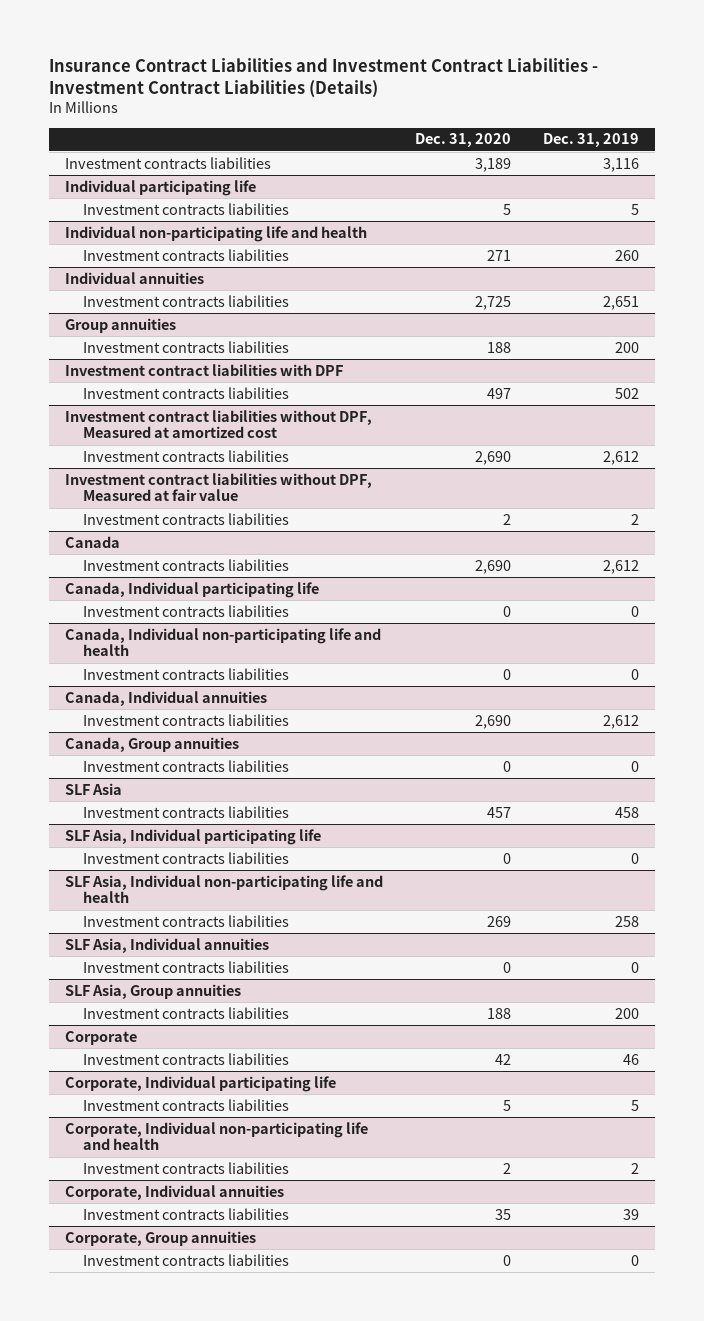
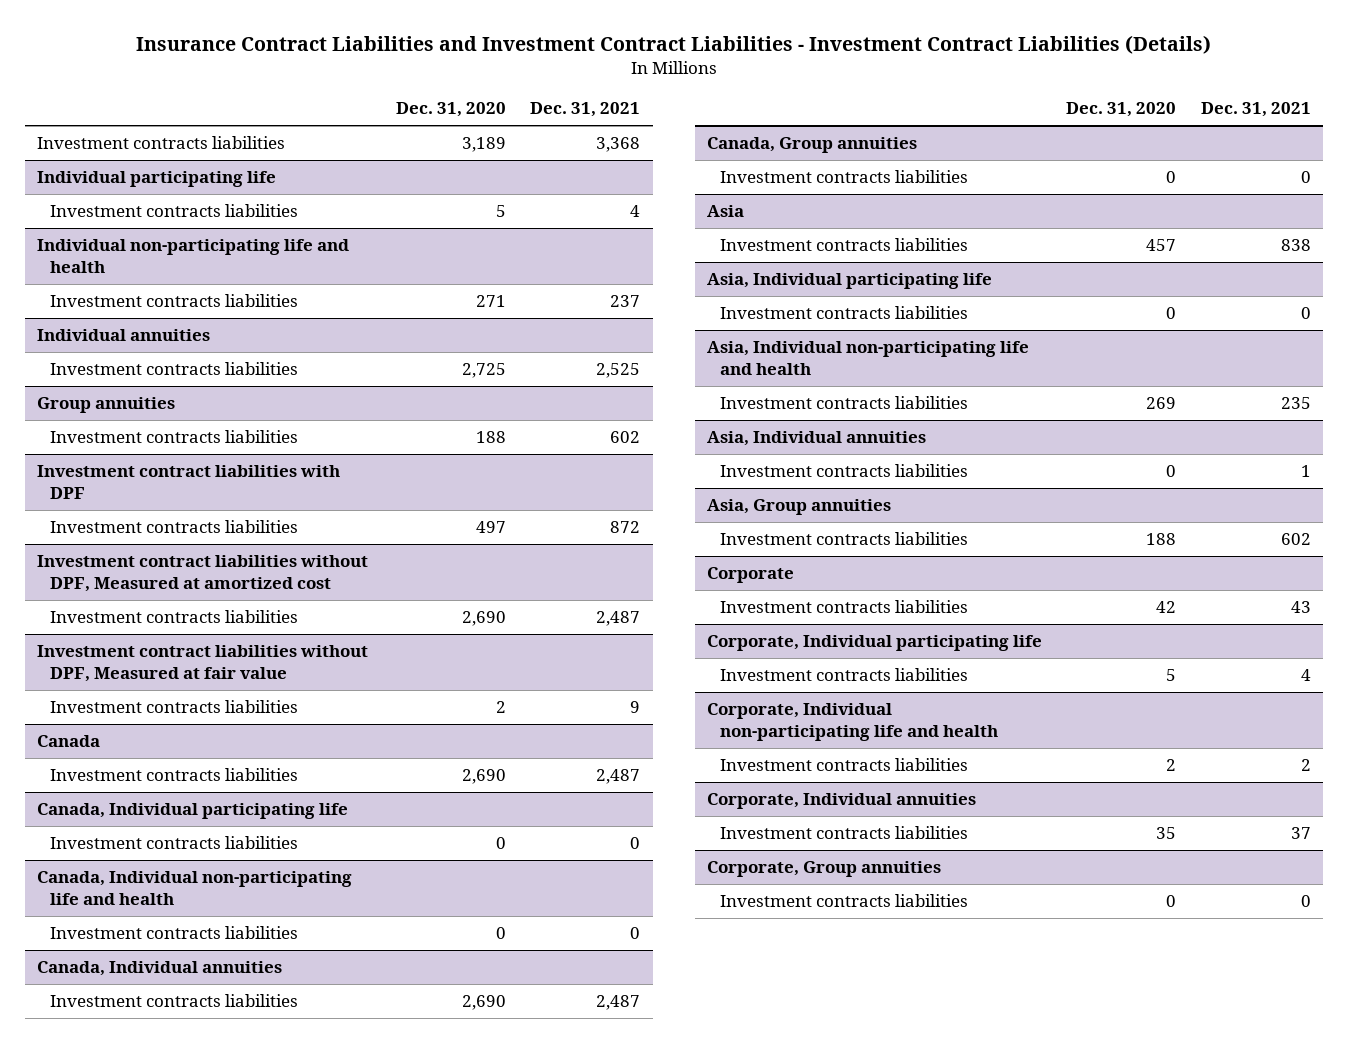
[543,133,640,148] Dec. 31, 2019 -> none
none -> [530,102,641,118] Dec. 31, 2021
[65,782,123,795] SLF Asia -> [707,205,745,218] Asia
[65,828,322,845] SLF Asia, Individual participating life -> [707,273,993,290] Asia, Individual participating life
[65,874,384,904] SLF Asia, Individual non-participating life and health -> [707,341,1030,376] Asia, Individual non-participating life and health
[65,937,270,953] SLF Asia, Individual annuities -> [707,431,927,447] Asia, Individual annuities
[65,983,242,999] SLF Asia, Group annuities -> [707,499,892,516] Asia, Group annuities

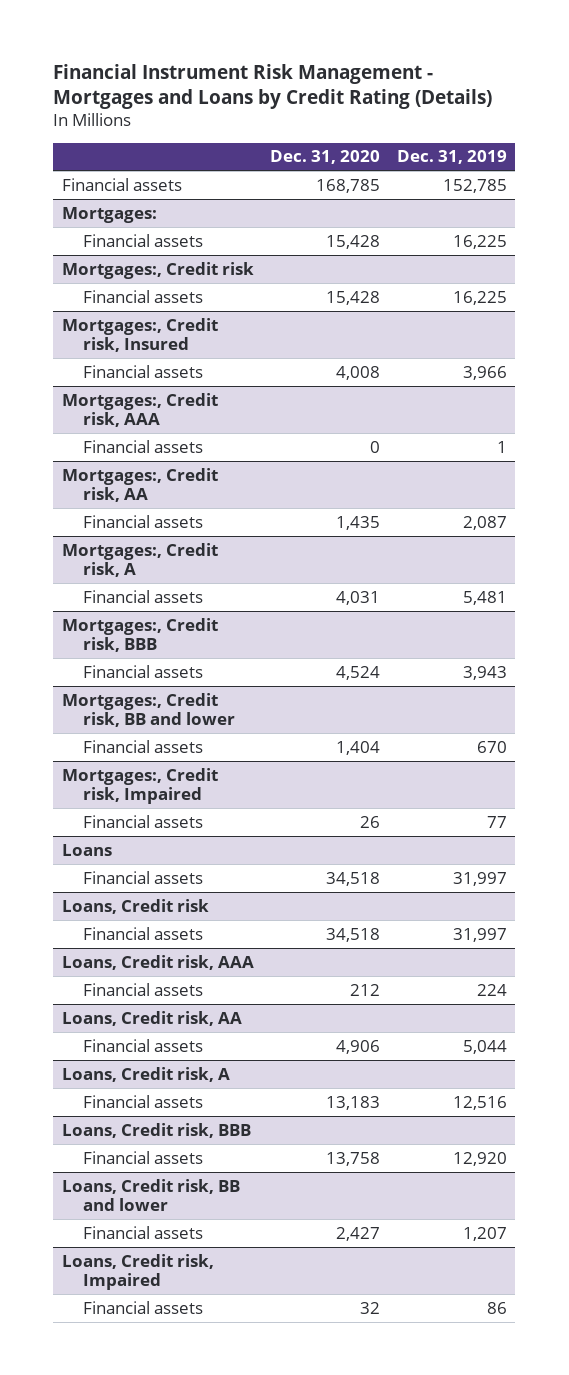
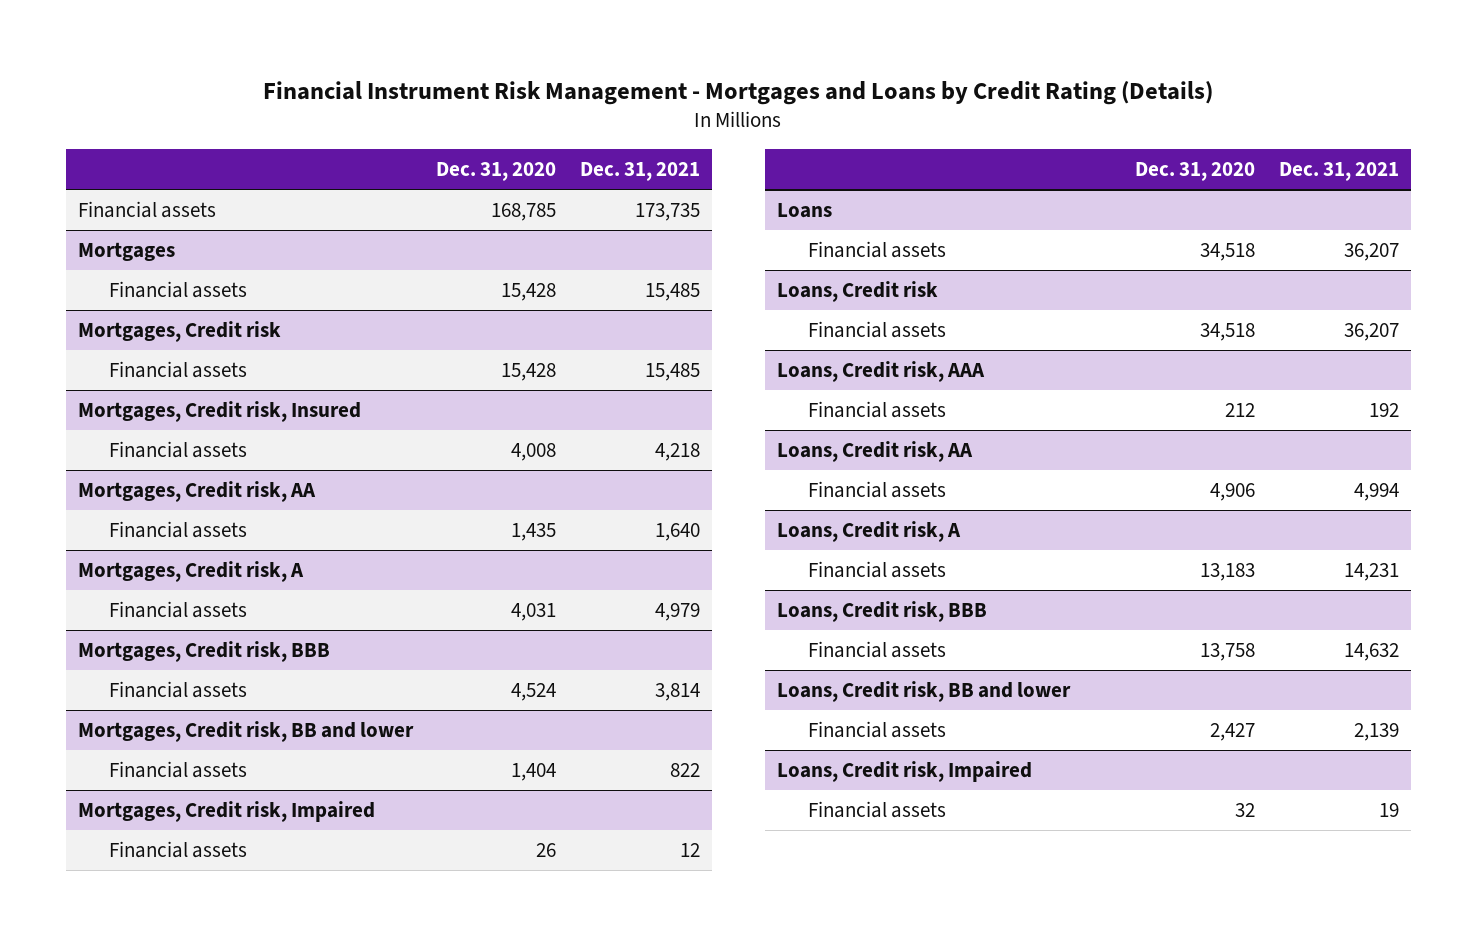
[396,150,507,165] Dec. 31, 2019 -> none
none -> [580,161,701,181] Dec. 31, 2021
[61,206,157,223] Mortgages: -> [77,242,175,262] Mortgages
[61,261,254,279] Mortgages:, Credit risk -> [77,321,281,343] Mortgages, Credit risk
[61,317,218,352] Mortgages:, Credit risk, Insured -> [77,401,361,423] Mortgages, Credit risk, Insured
[61,392,218,427] Mortgages:, Credit risk, AAA -> none
[82,439,203,453] Financial assets -> none
[61,467,218,502] Mortgages:, Credit risk, AA -> [77,481,316,503] Mortgages, Credit risk, AA
[61,542,218,577] Mortgages:, Credit risk, A -> [77,561,304,583] Mortgages, Credit risk, A
[61,617,218,652] Mortgages:, Credit risk, BBB -> [77,641,330,663] Mortgages, Credit risk, BBB
[61,692,235,727] Mortgages:, Credit risk, BB and lower -> [77,721,414,743] Mortgages, Credit risk, BB and lower
[61,767,218,804] Mortgages:, Credit risk, Impaired -> [77,801,375,823] Mortgages, Credit risk, Impaired

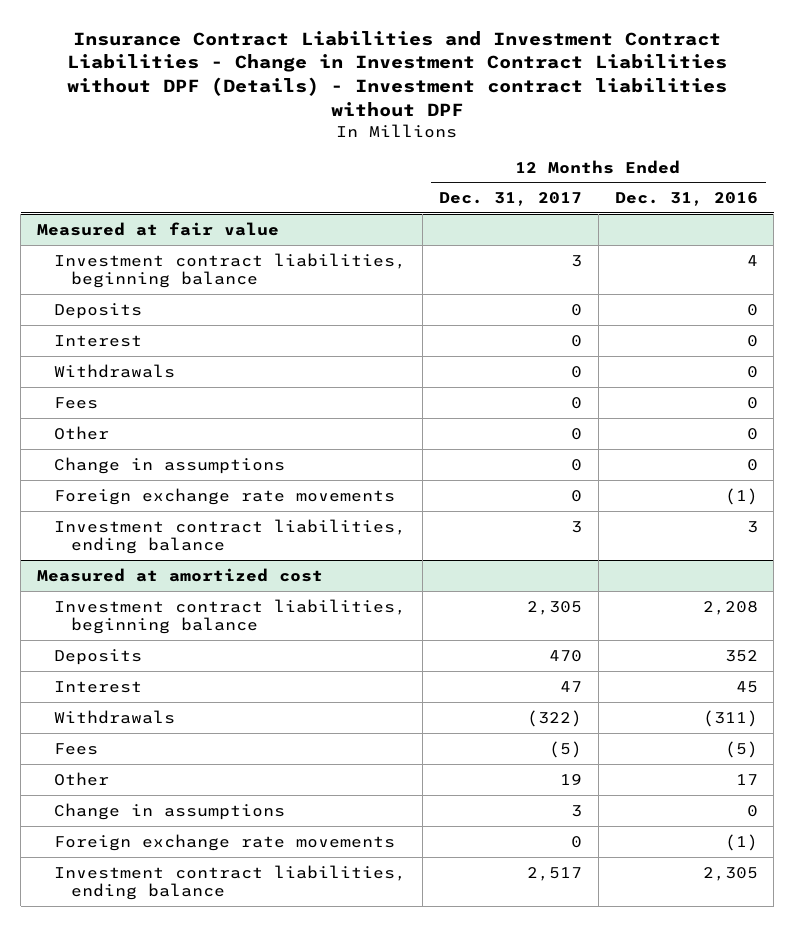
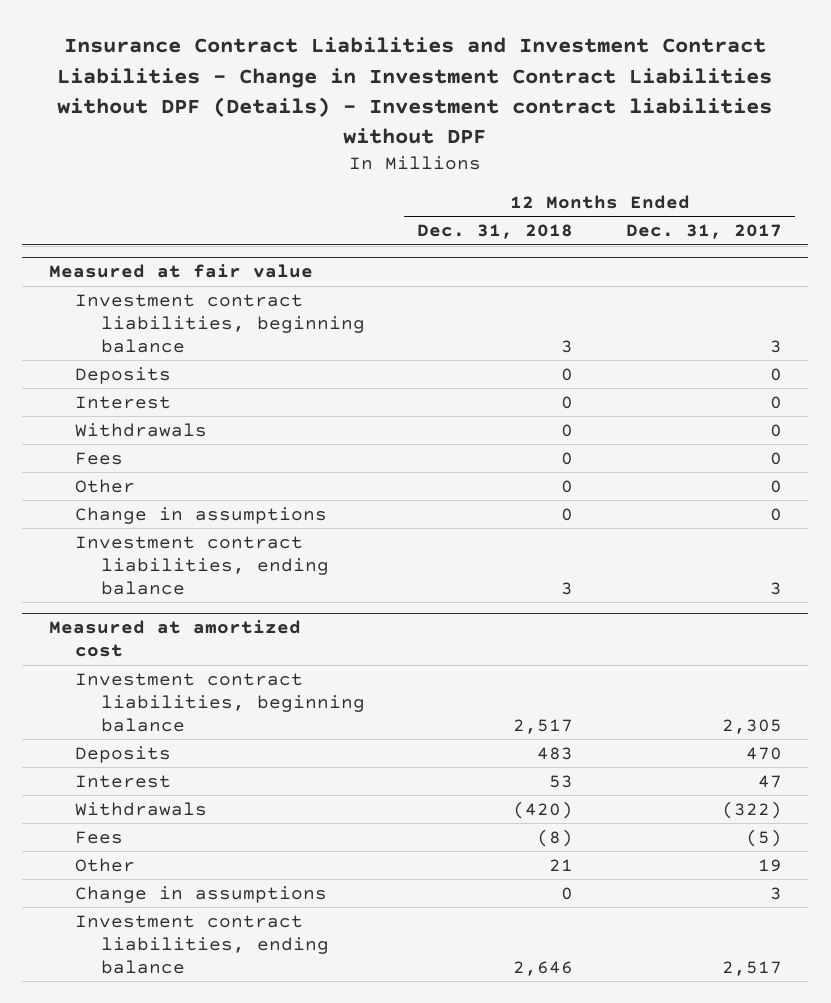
[614,192,758,207] Dec. 31, 2016 -> none
none -> [417,224,574,240] Dec. 31, 2018
[54,487,396,505] Foreign exchange rate movements -> none
[54,833,396,851] Foreign exchange rate movements -> none

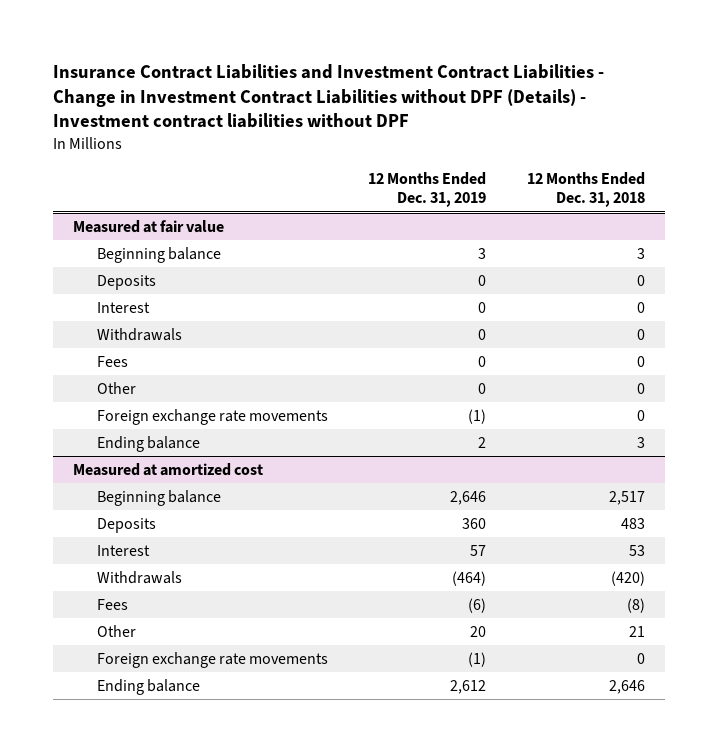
[625,224,782,240] Dec. 31, 2017 -> none
none -> [368,171,487,208] 12 Months Ended Dec. 31, 2019
[74,293,365,353] Investment contract liabilities, beginning balance -> [97,246,222,263] Beginning balance
[74,506,327,524] Change in assumptions -> none
none -> [97,408,329,425] Foreign exchange rate movements
[74,535,329,595] Investment contract liabilities, ending balance -> [97,435,201,452] Ending balance
[74,672,365,732] Investment contract liabilities, beginning balance -> [97,489,222,506] Beginning balance
[74,885,327,903] Change in assumptions -> none
none -> [97,651,329,668] Foreign exchange rate movements
[74,914,329,974] Investment contract liabilities, ending balance -> [97,678,201,695] Ending balance

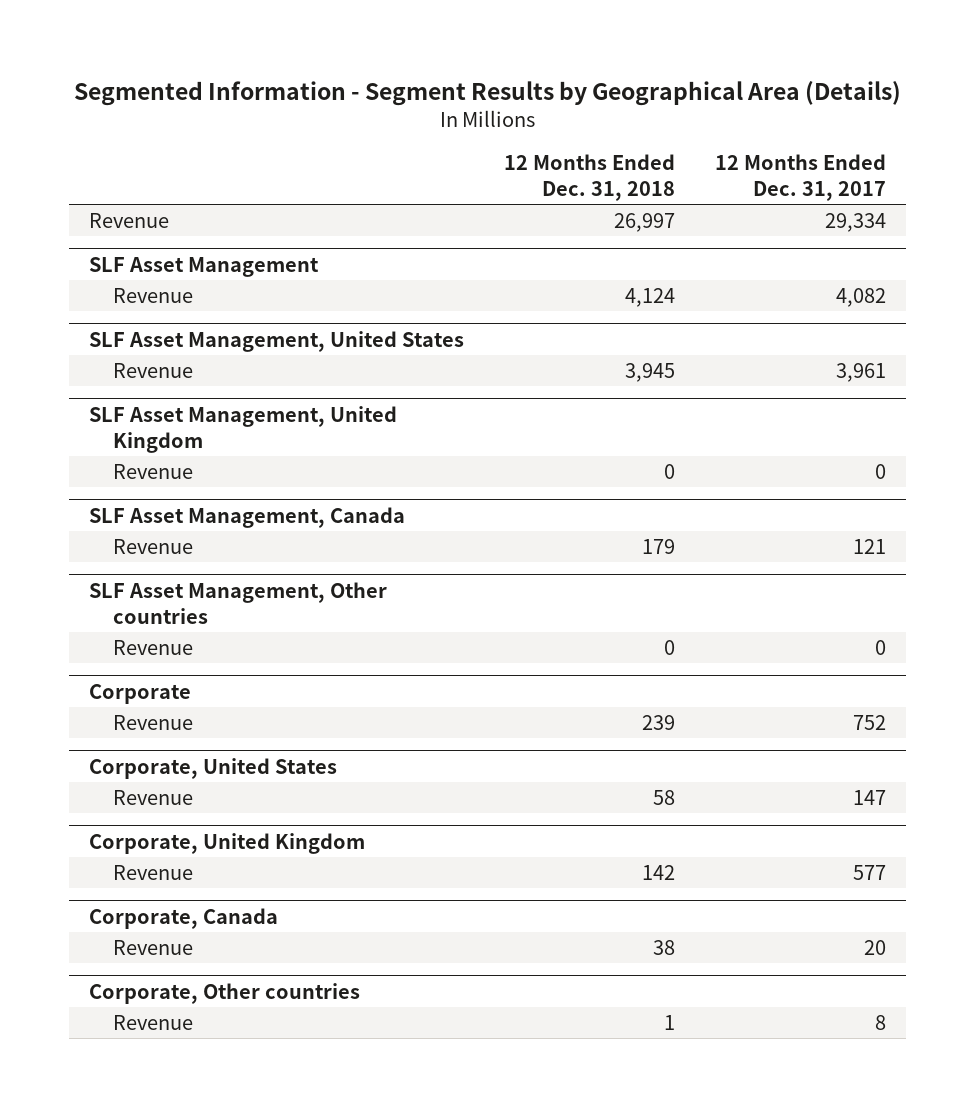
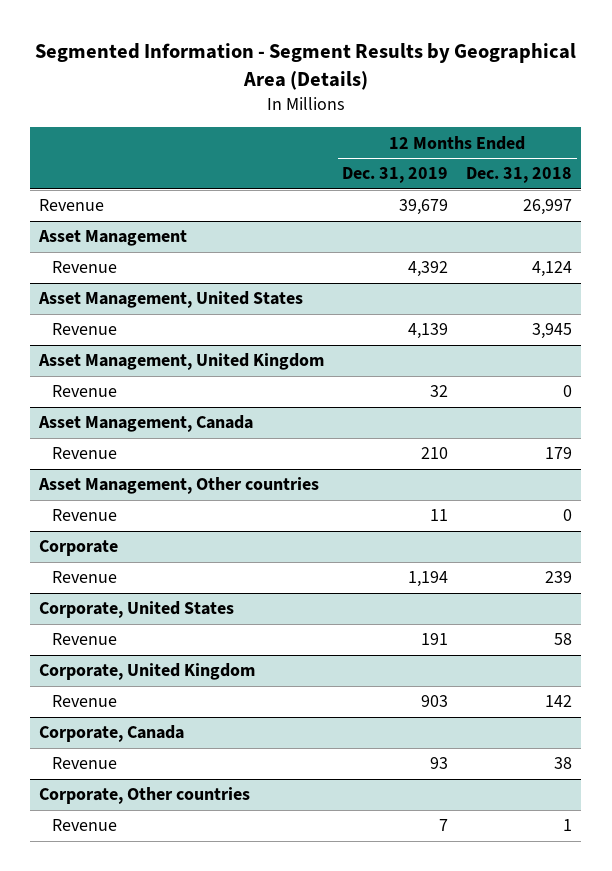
[714,154,886,202] 12 Months Ended Dec. 31, 2017 -> none
none -> [342,167,449,184] Dec. 31, 2019
[89,256,320,277] SLF Asset Management -> [38,230,188,247] Asset Management
[89,330,465,352] SLF Asset Management, United States -> [38,291,304,309] Asset Management, United States
[89,405,398,453] SLF Asset Management, United Kingdom -> [38,353,325,371] Asset Management, United Kingdom
[89,506,406,528] SLF Asset Management, Canada -> [38,415,254,433] Asset Management, Canada
[89,581,388,624] SLF Asset Management, Other countries -> [38,477,320,495] Asset Management, Other countries

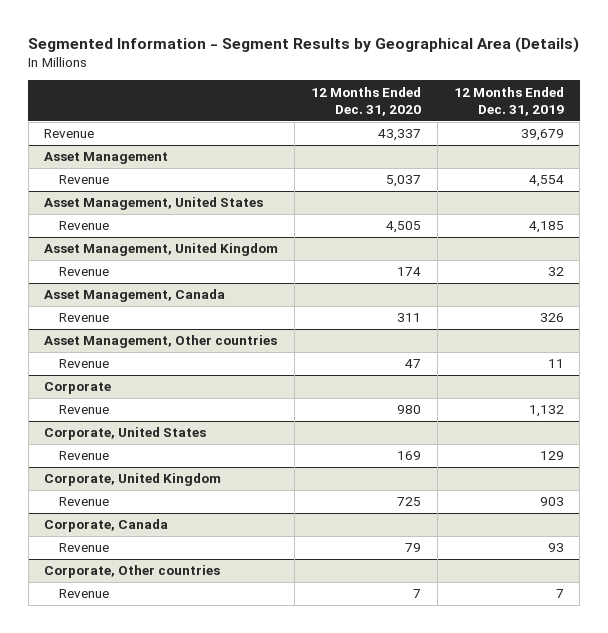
[466,167,573,184] Dec. 31, 2018 -> none
none -> [310,86,421,116] 12 Months Ended Dec. 31, 2020
[408,261,449,278] 4,392 -> [528,175,564,188] 4,554
[408,323,449,340] 4,139 -> [528,221,564,234] 4,185
[421,447,449,460] 210 -> [539,313,564,323] 326
[408,571,449,588] 1,194 -> [528,405,564,418] 1,132
[421,633,449,646] 191 -> [539,451,564,461] 129

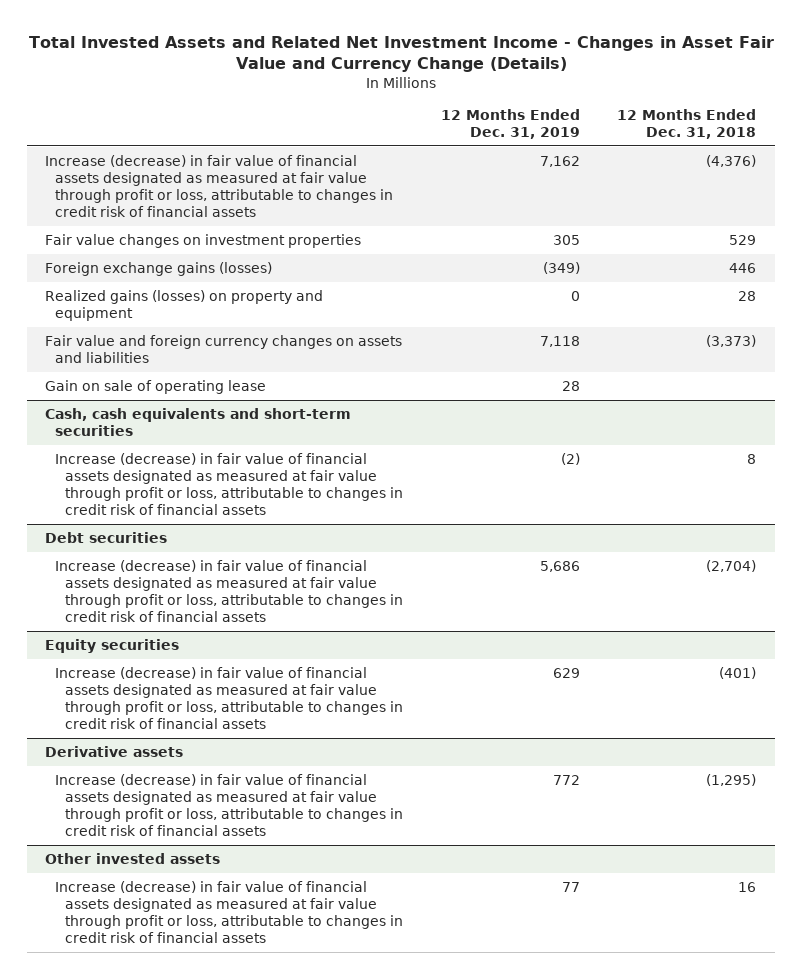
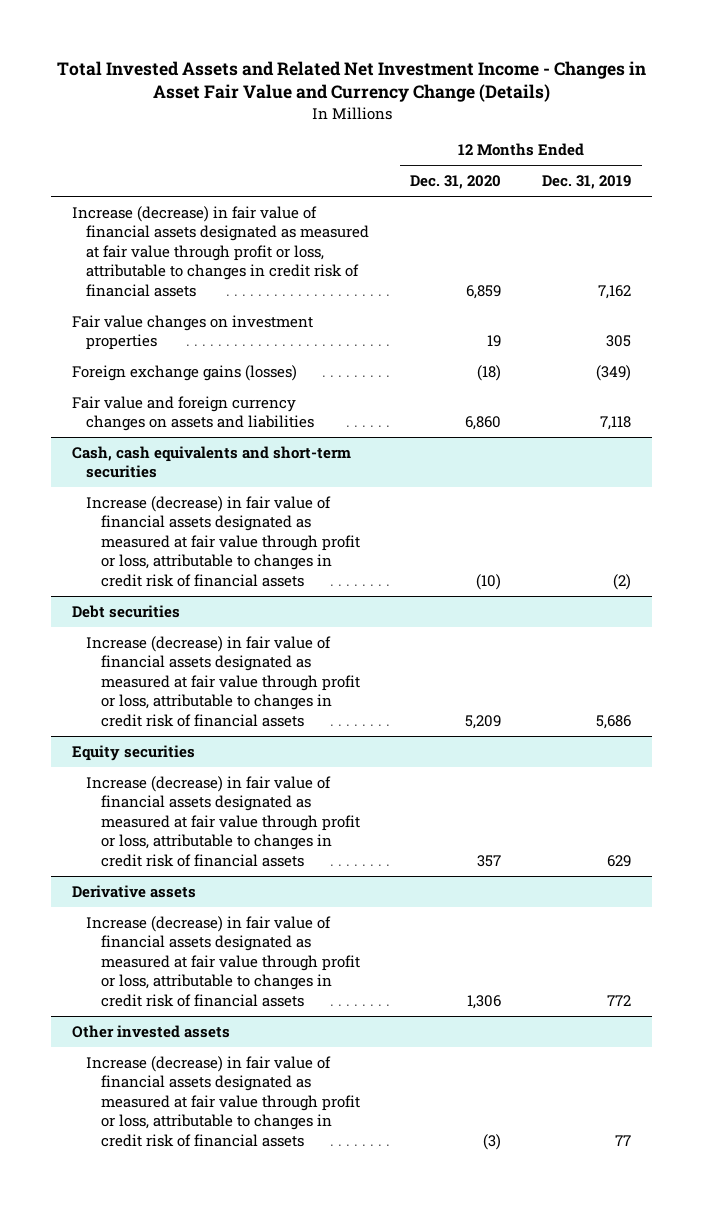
[617,109,757,140] 12 Months Ended Dec. 31, 2018 -> none
none -> [410,175,502,190] Dec. 31, 2020
[45,289,324,321] Realized gains (losses) on property and equipment -> none
[45,379,267,394] Gain on sale of operating lease -> none

